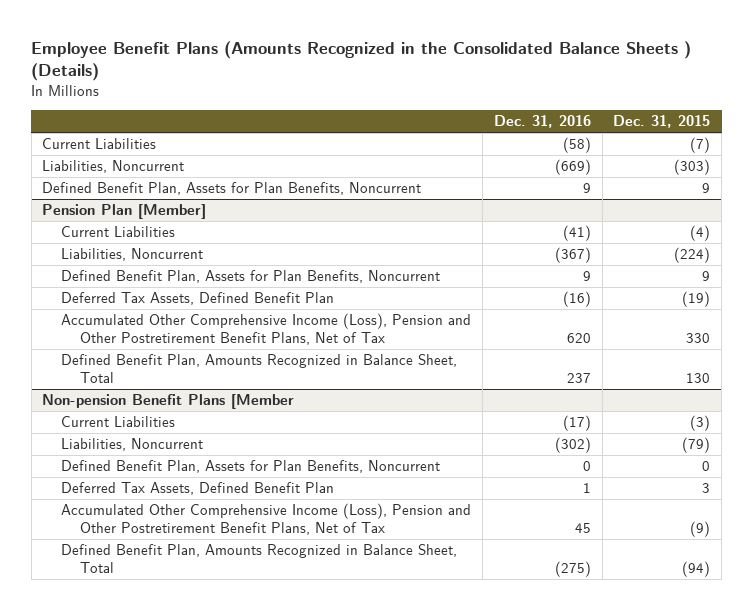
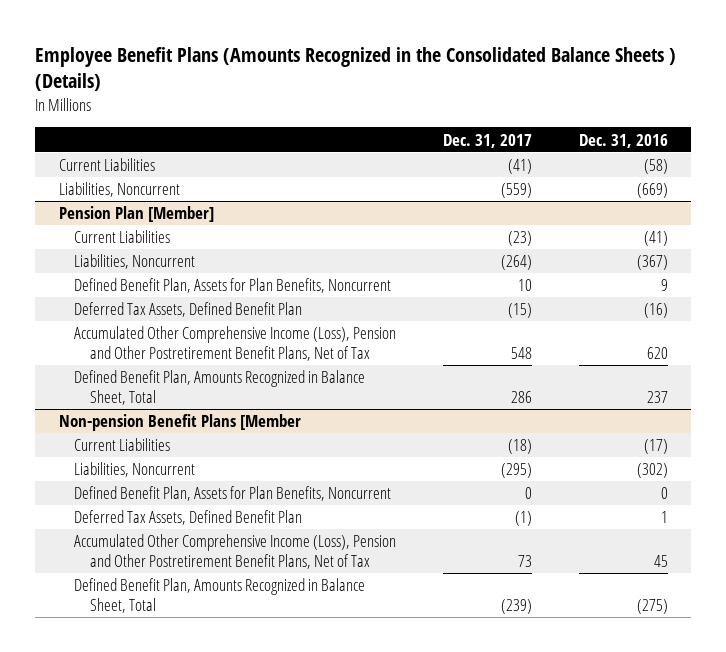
[613,115,711,129] Dec. 31, 2015 -> none
none -> [442,133,532,148] Dec. 31, 2017
[42,182,422,196] Defined Benefit Plan, Assets for Plan Benefits, Noncurrent -> none

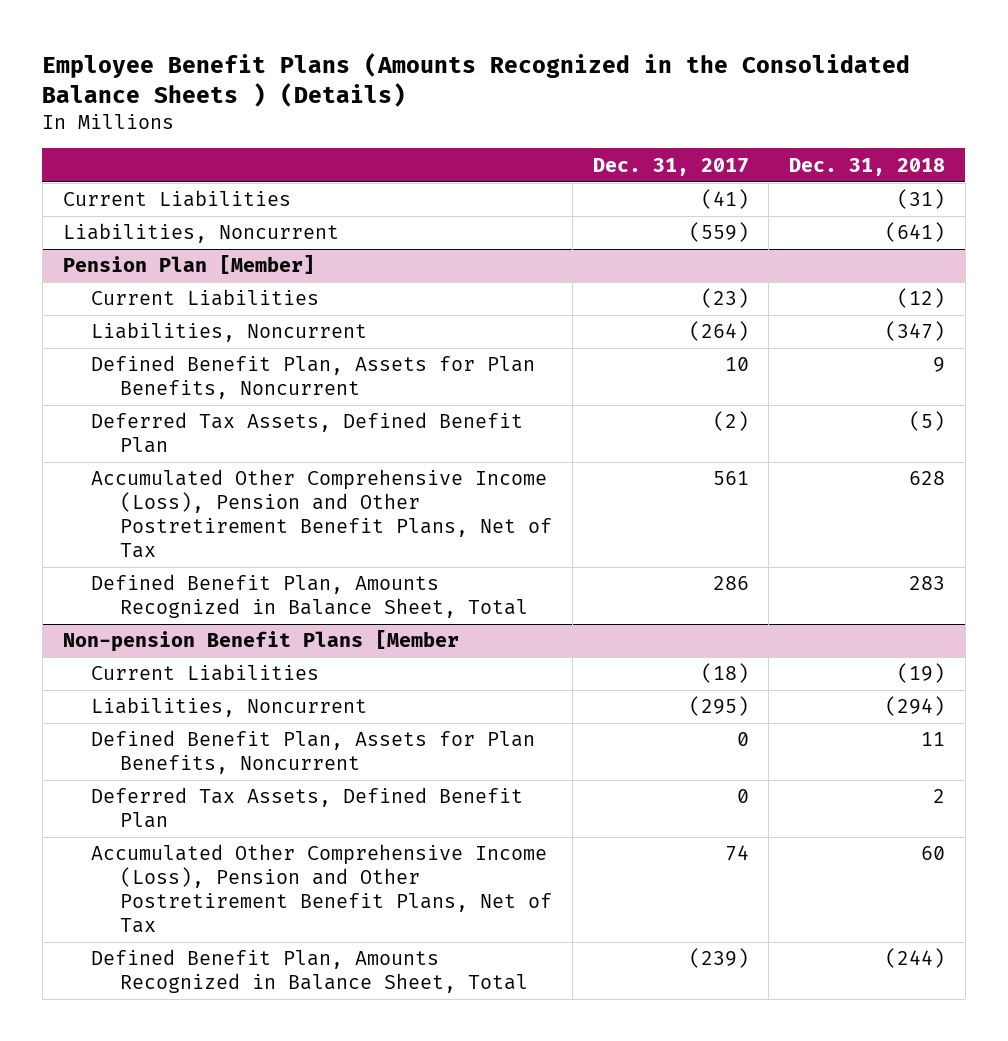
[578,133,668,148] Dec. 31, 2016 -> none
none -> [788,157,945,176] Dec. 31, 2018
[507,303,532,319] (15) -> [712,411,749,432] (2)
[510,347,532,360] 548 -> [712,471,749,486] 561
[514,511,532,527] (1) -> [736,789,749,804] 0
[517,555,532,568] 73 -> [724,845,749,862] 74

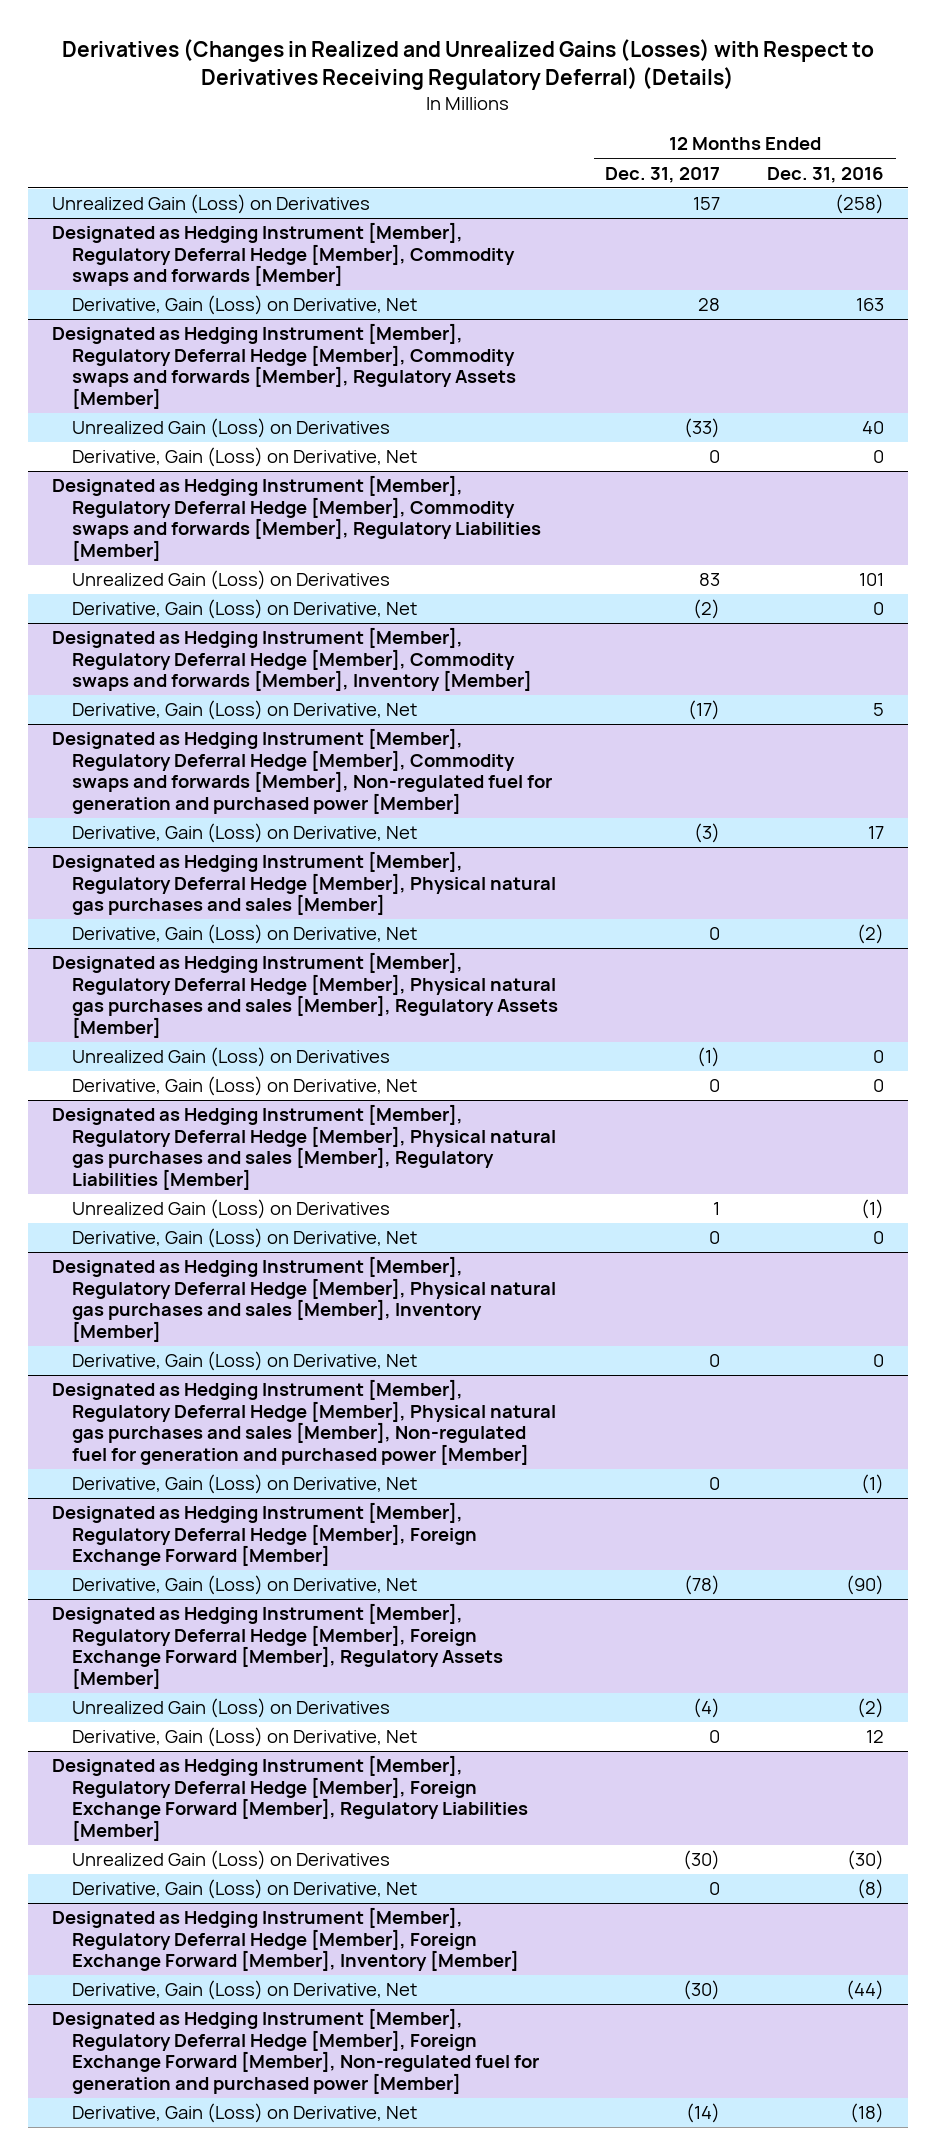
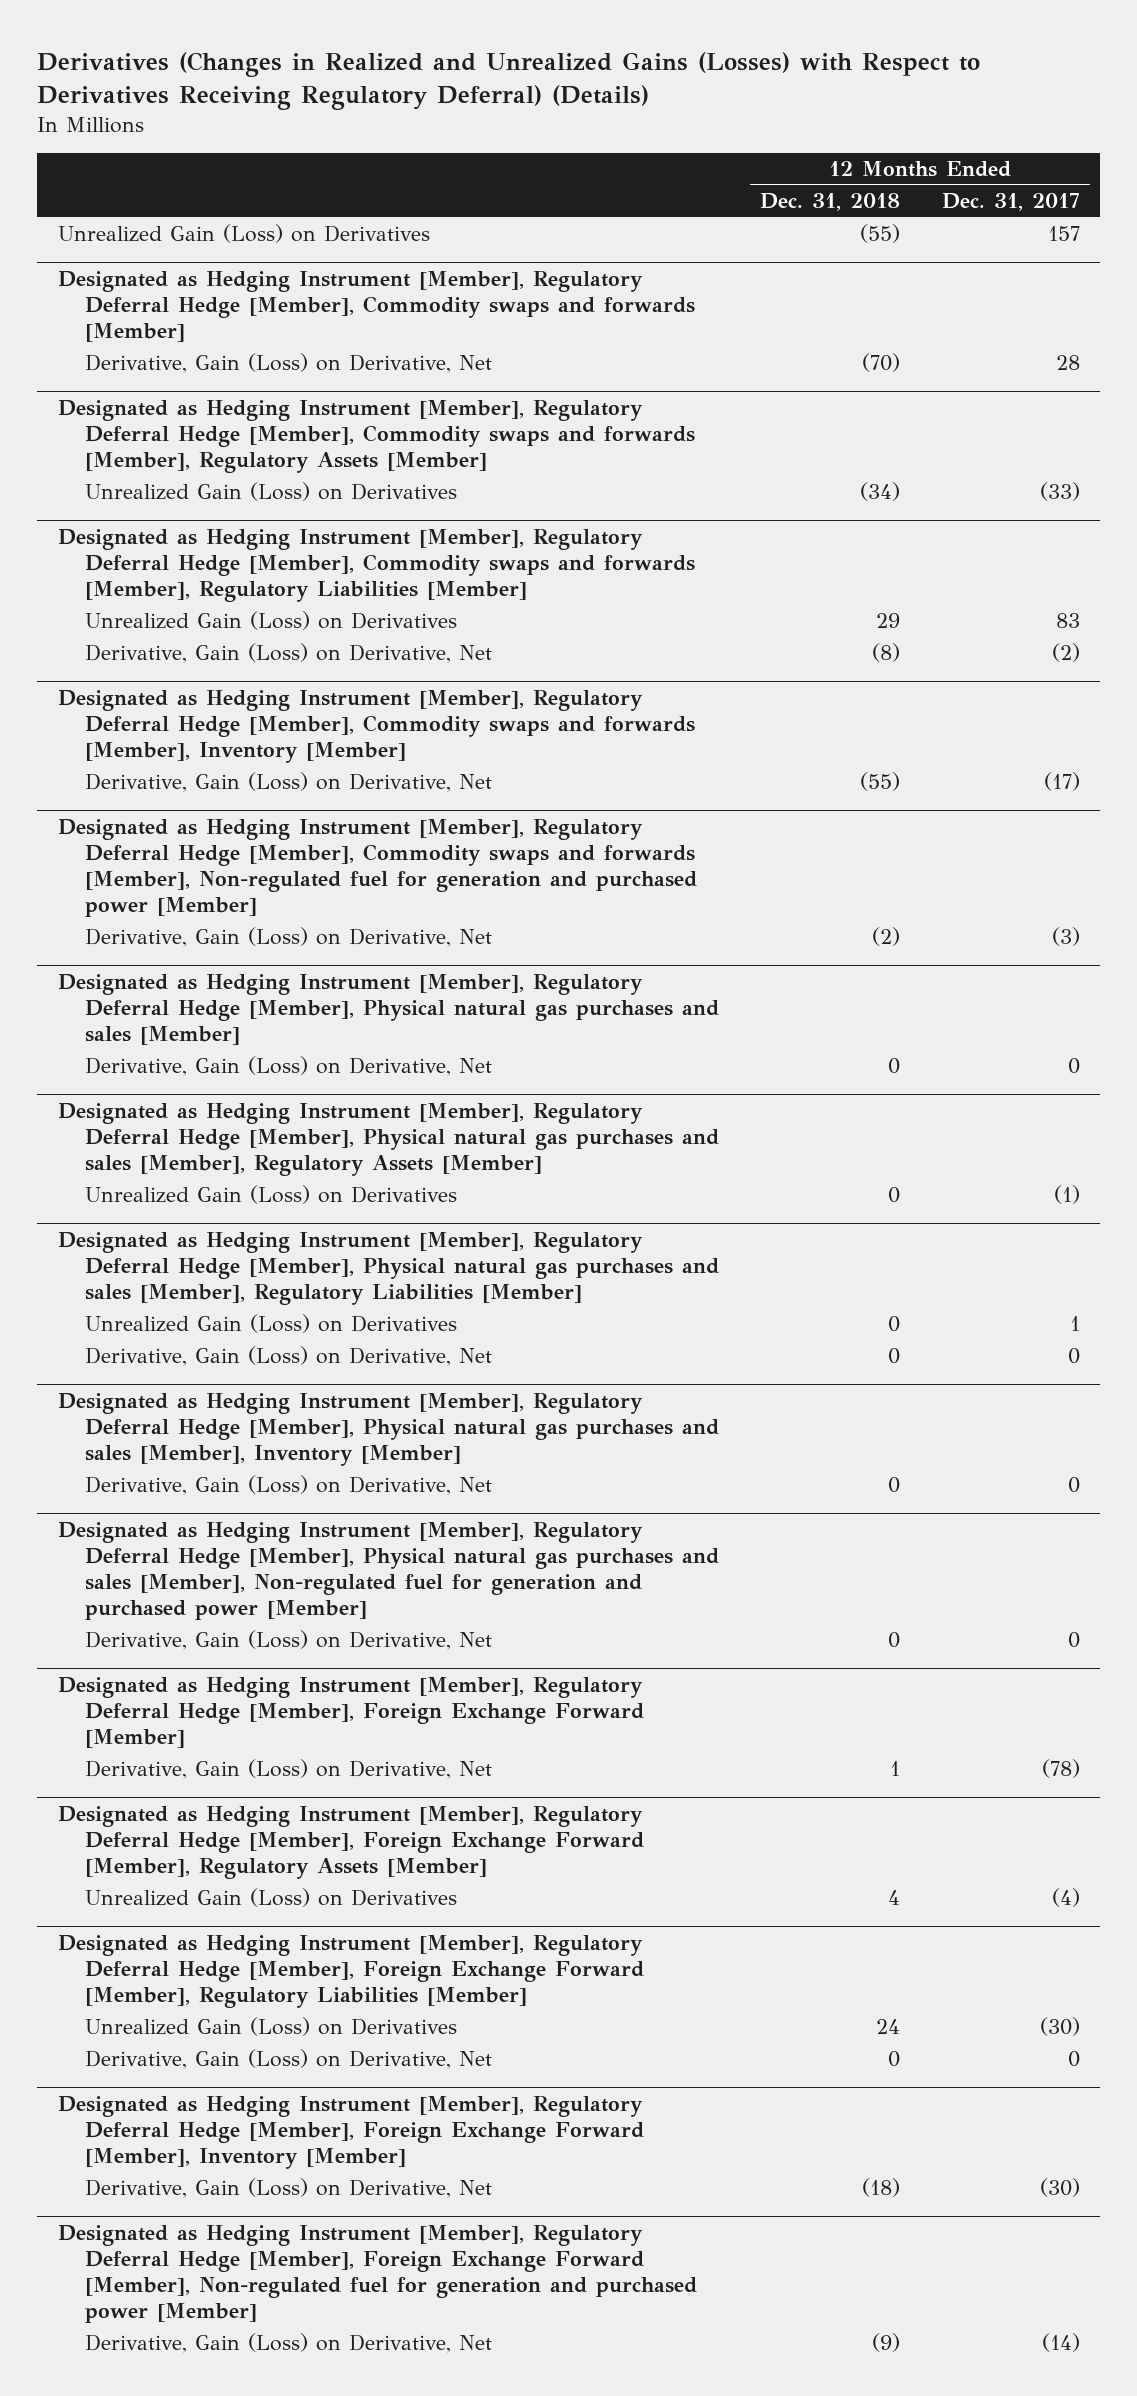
[767,166,885,183] Dec. 31, 2016 -> none
none -> [760,193,901,212] Dec. 31, 2018
[72,447,418,468] Derivative, Gain (Loss) on Derivative, Net -> none
[72,1076,418,1097] Derivative, Gain (Loss) on Derivative, Net -> none
[72,1727,418,1748] Derivative, Gain (Loss) on Derivative, Net -> none

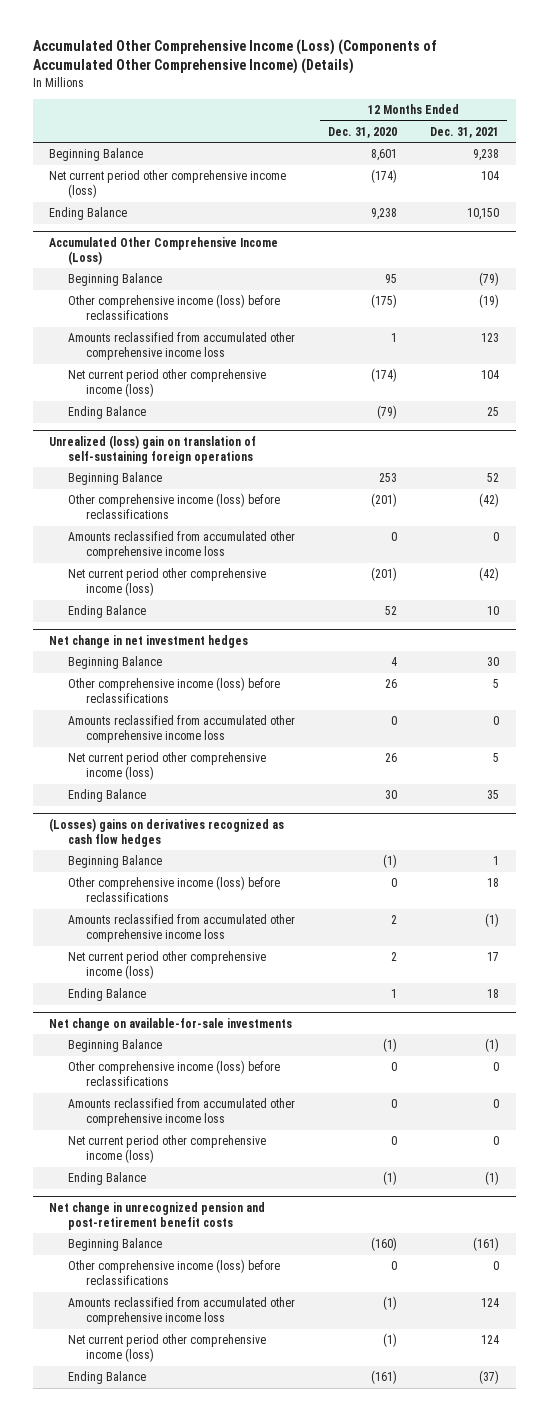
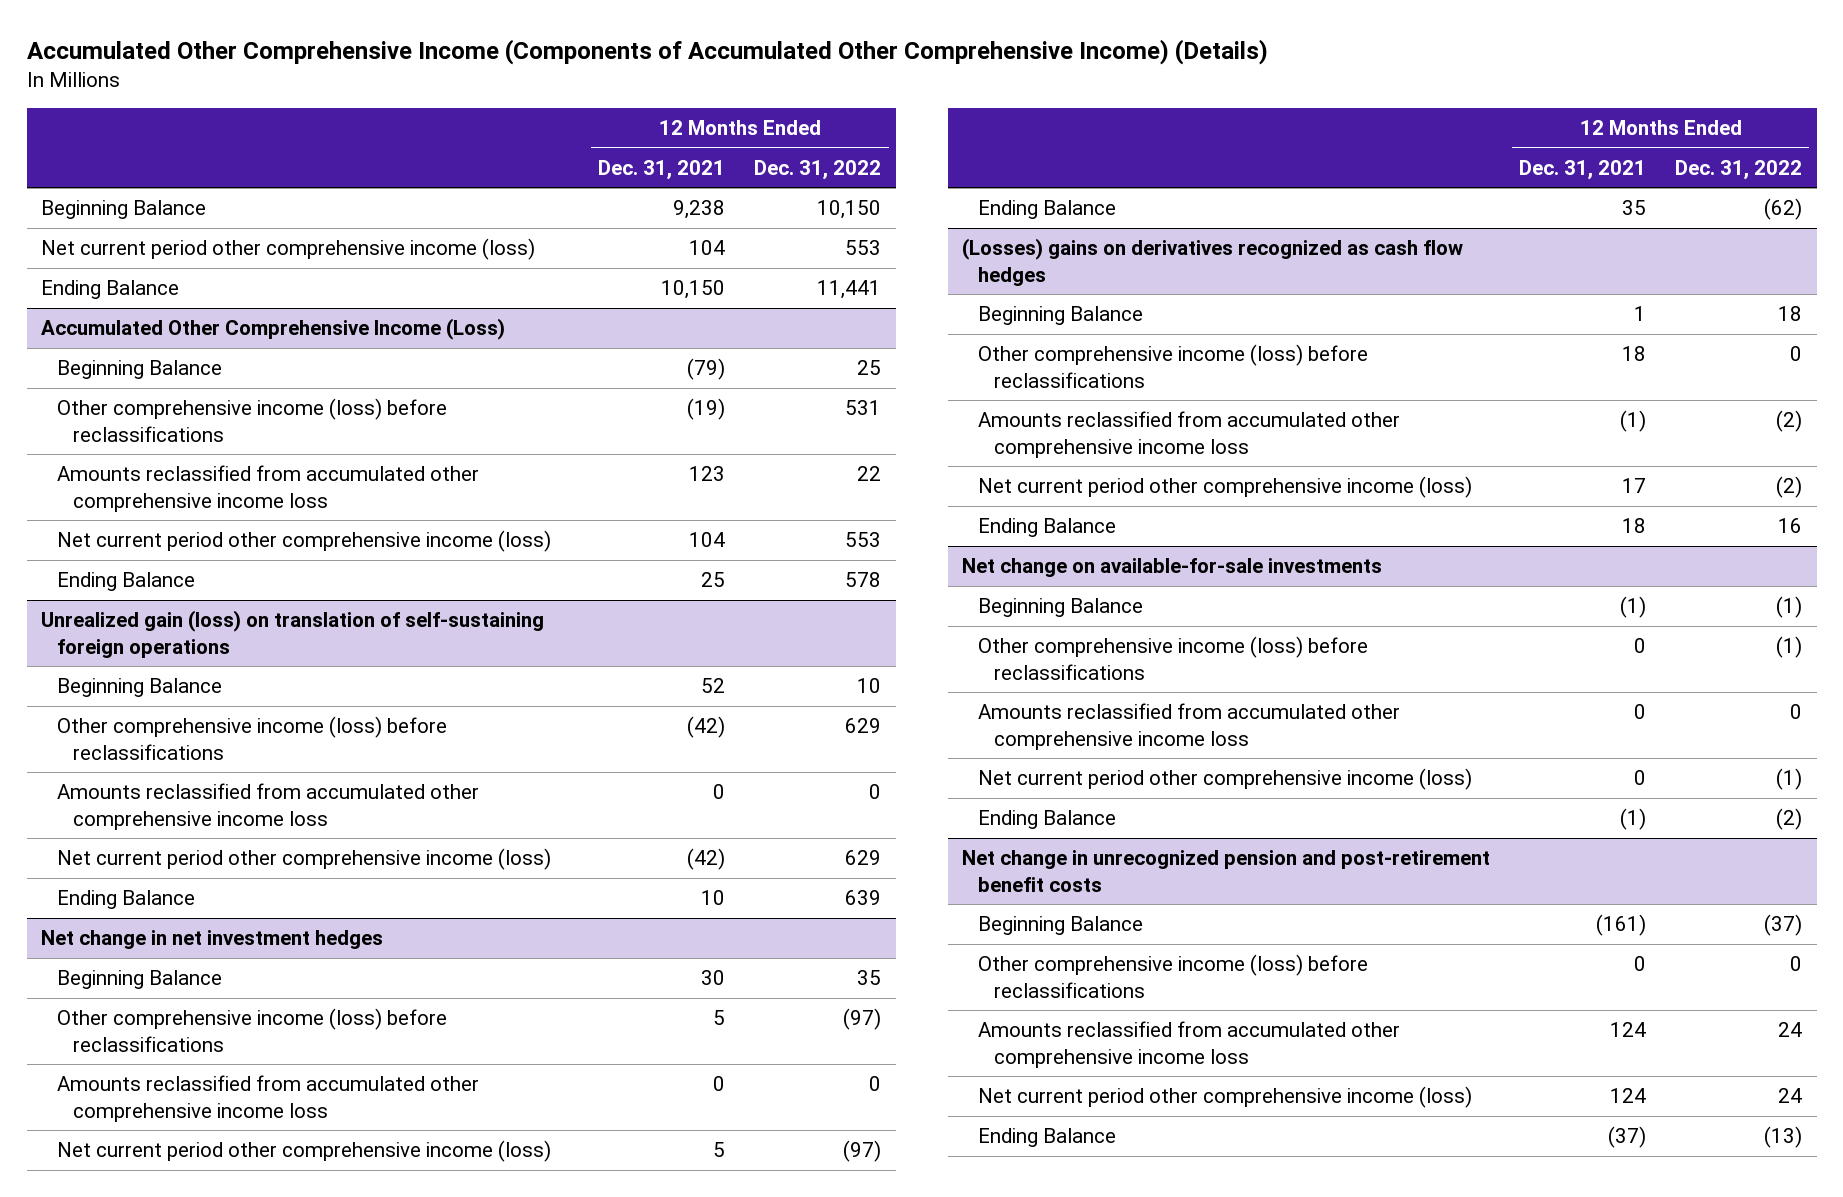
[32,39,437,75] Accumulated Other Comprehensive Income (Loss) (Components of Accumulated Other Comprehensive Income) (Details) -> [26,39,1268,66] Accumulated Other Comprehensive Income (Components of Accumulated Other Comprehensive Income) (Details)
[327,126,397,138] Dec. 31, 2020 -> none
none -> [754,159,882,180] Dec. 31, 2022
[49,434,257,464] Unrealized (loss) gain on translation of self-sustaining foreign operations -> [41,610,545,658] Unrealized gain (loss) on translation of self-sustaining foreign operations

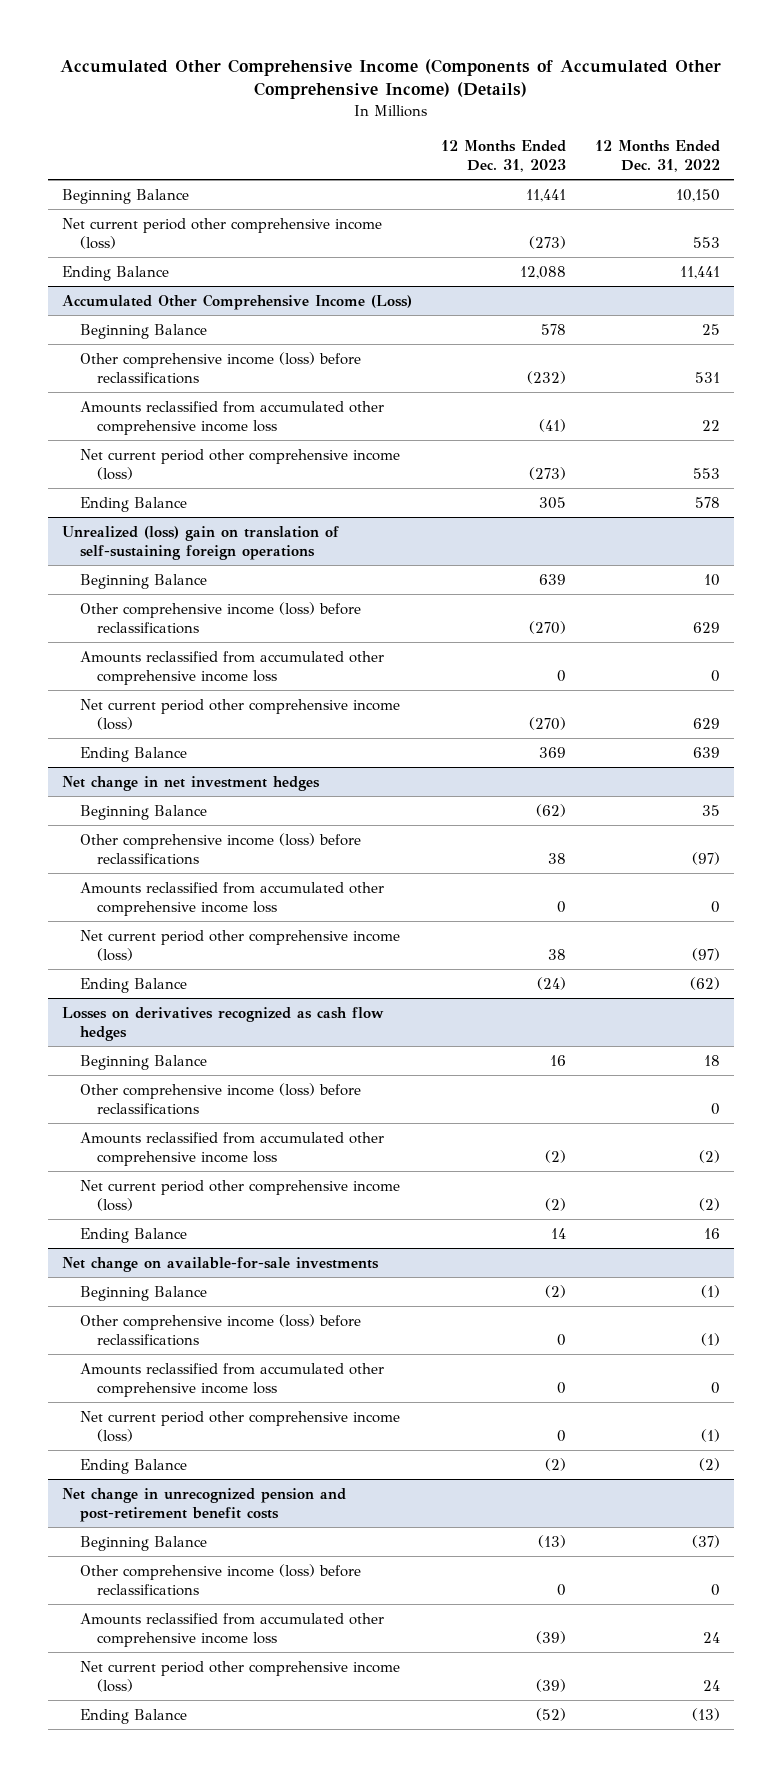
[598,159,726,180] Dec. 31, 2021 -> none
none -> [441,140,567,172] 12 Months Ended Dec. 31, 2023
[41,610,545,658] Unrealized gain (loss) on translation of self-sustaining foreign operations -> [62,525,340,560] Unrealized (loss) gain on translation of self-sustaining foreign operations
[962,238,1464,286] (Losses) gains on derivatives recognized as cash flow hedges -> [62,1006,385,1041] Losses on derivatives recognized as cash flow hedges

